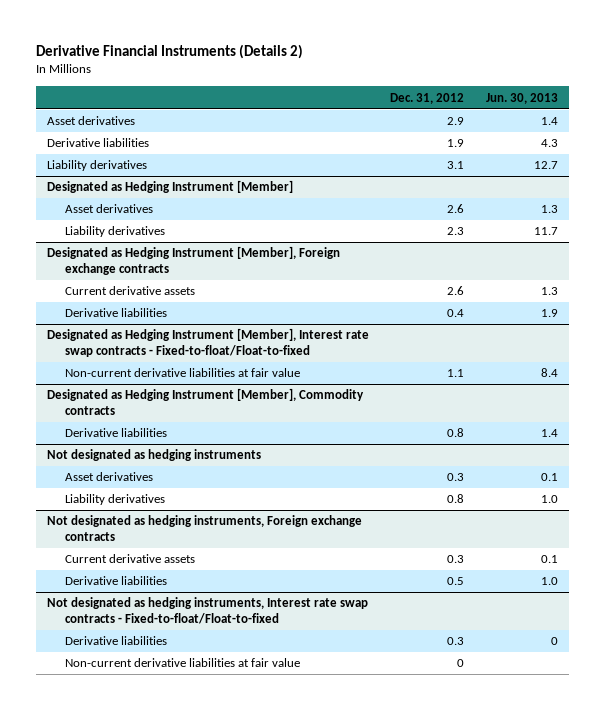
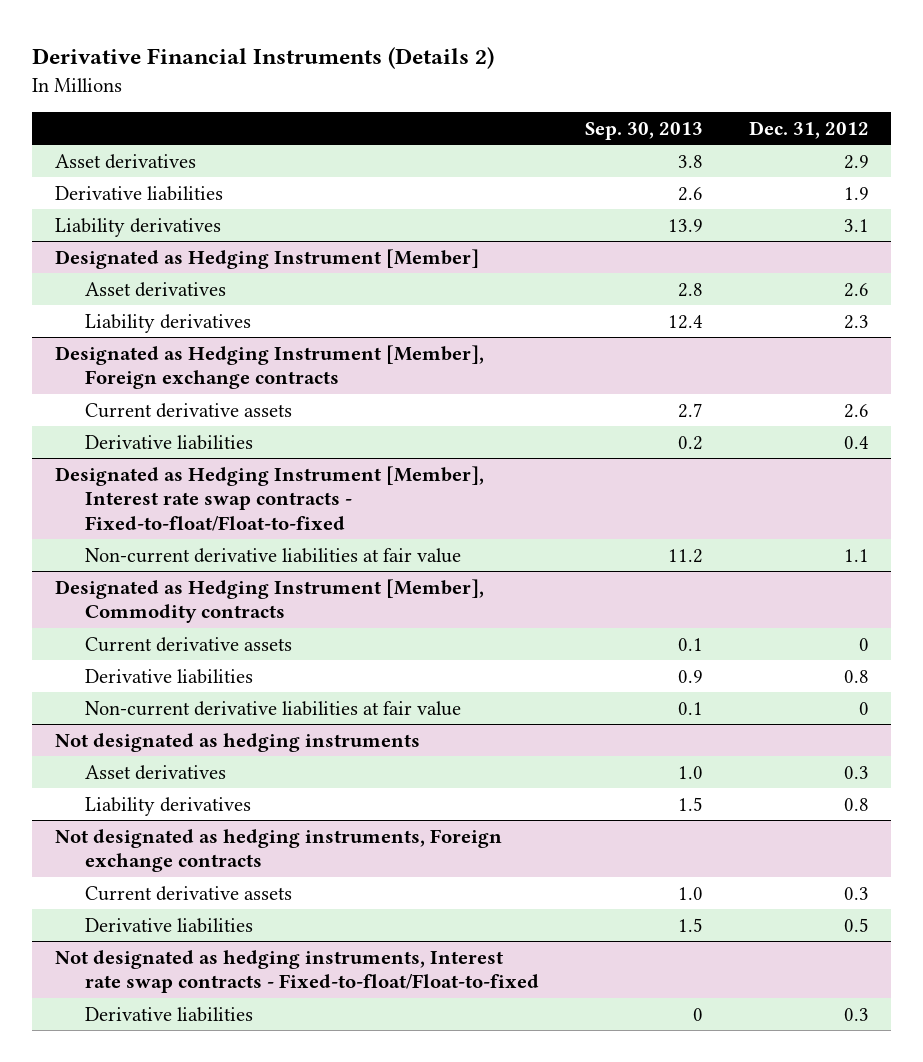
[485,92,558,104] Jun. 30, 2013 -> none
none -> [584,121,703,140] Sep. 30, 2013
none -> [84,636,292,652] Current derivative assets
none -> [84,700,461,716] Non-current derivative liabilities at fair value
[64,658,300,668] Non-current derivative liabilities at fair value -> none

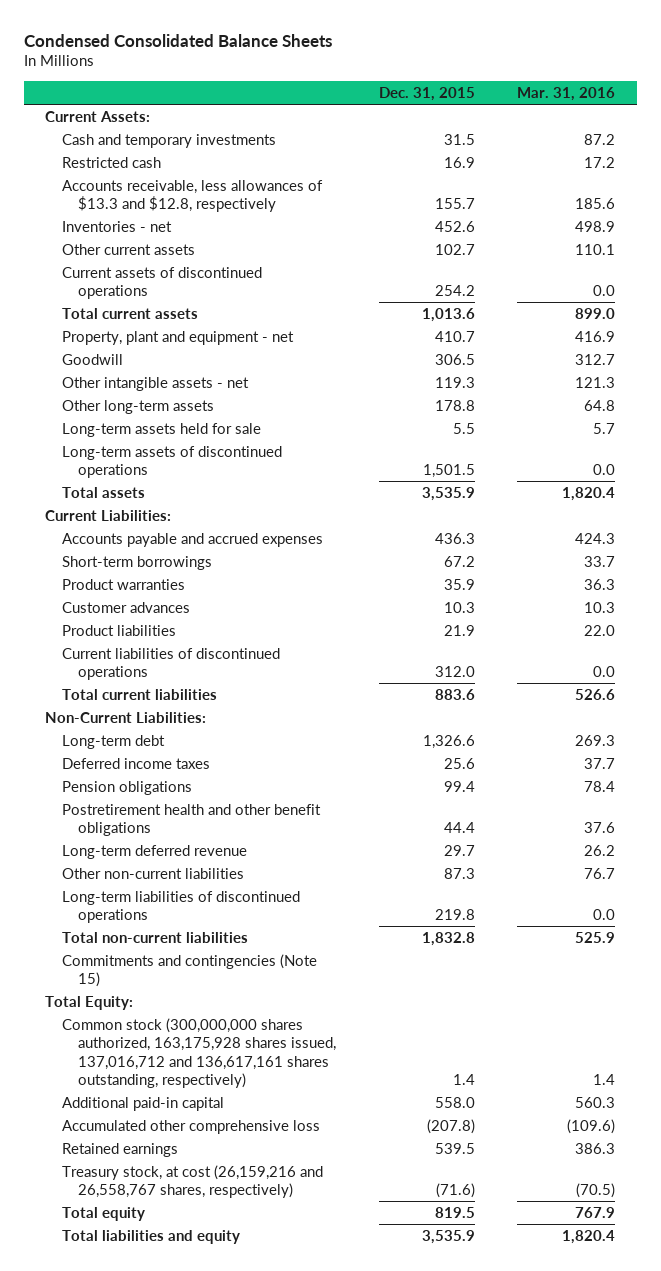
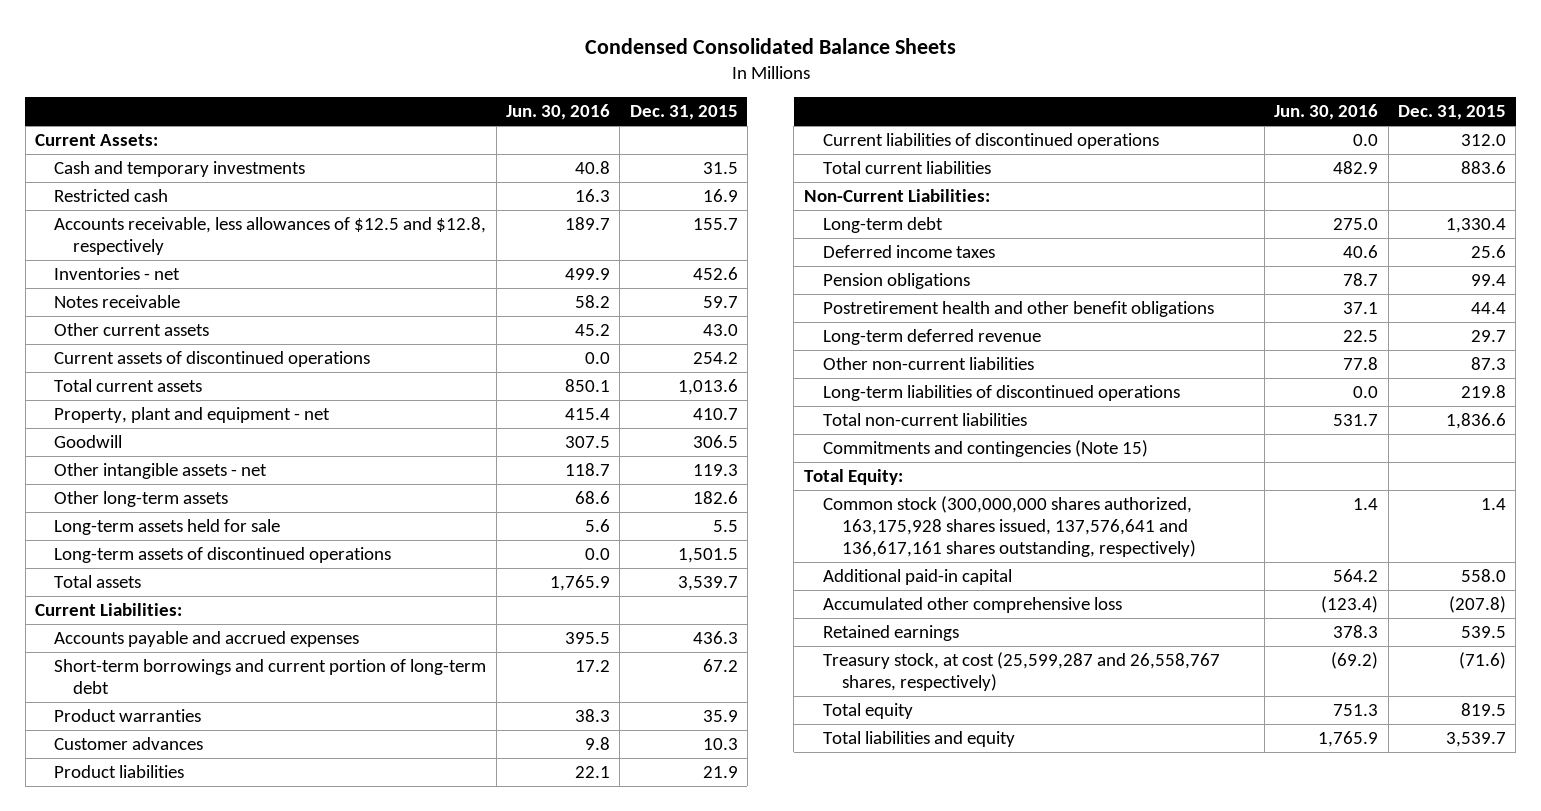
[517,86,616,101] Mar. 31, 2016 -> none
none -> [505,104,610,121] Jun. 30, 2016
[61,179,323,213] Accounts receivable, less allowances of $13.3 and $12.8, respectively -> [54,216,487,256] Accounts receivable, less allowances of $12.5 and $12.8, respectively
none -> [54,294,181,308] Notes receivable
[434,243,475,255] 102.7 -> [702,323,738,336] 43.0
[434,399,475,411] 178.8 -> [692,490,738,504] 182.6
[421,486,475,501] 3,535.9 -> [677,575,738,591] 3,539.7
[61,555,212,570] Short-term borrowings -> [54,658,487,695] Short-term borrowings and current portion of long-term debt
[422,734,475,749] 1,326.6 -> [1446,217,1507,233] 1,330.4
[421,931,475,946] 1,832.8 -> [1446,412,1507,429] 1,836.6
[61,1017,336,1089] Common stock (300,000,000 shares authorized, 163,175,928 shares issued, 137,016,712 and 136,617,161 shares outstanding, respectively) -> [822,495,1196,558] Common stock (300,000,000 shares authorized, 163,175,928 shares issued, 137,576,641 and 136,617,161 shares outstanding, respectively)
[61,1164,323,1199] Treasury stock, at cost (26,159,216 and 26,558,767 shares, respectively) -> [822,651,1220,692] Treasury stock, at cost (25,599,287 and 26,558,767 shares, respectively)
[421,1229,475,1244] 3,535.9 -> [1446,731,1507,747] 3,539.7

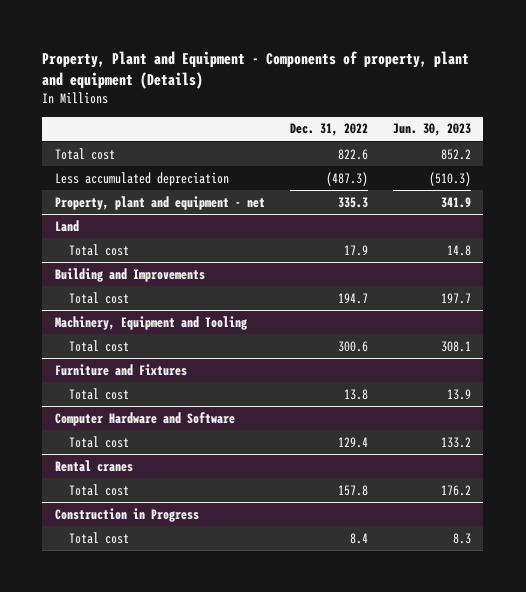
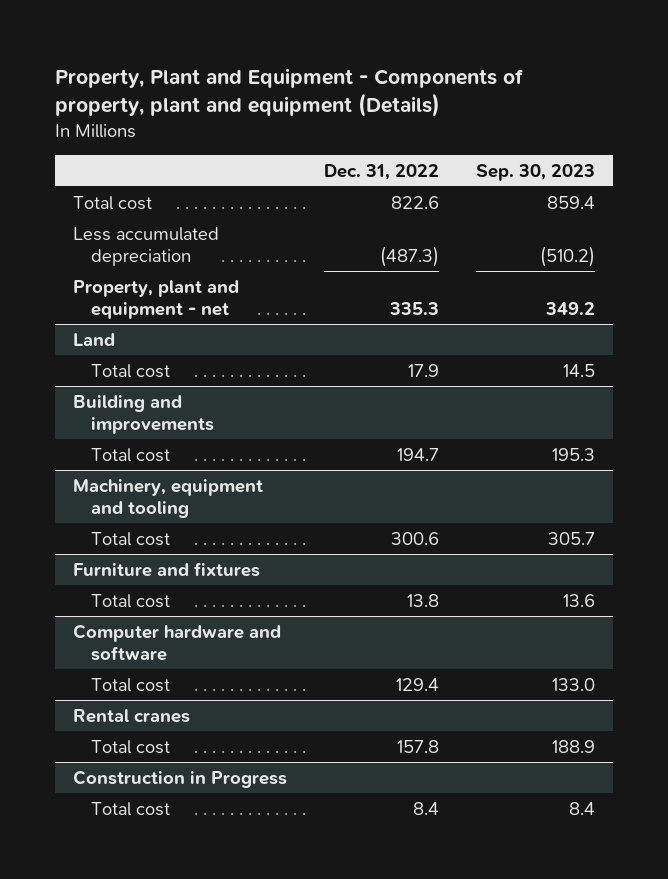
[392,123,471,137] Jun. 30, 2023 -> none
none -> [475,163,595,181] Sep. 30, 2023
[54,267,205,282] Building and Improvements -> [73,394,215,435] Building and improvements
[54,315,247,330] Machinery, Equipment and Tooling -> [73,478,264,519] Machinery, equipment and tooling
[54,363,187,376] Furniture and Fixtures -> [73,561,261,577] Furniture and fixtures
[54,411,235,426] Computer Hardware and Software -> [73,623,282,662] Computer hardware and software

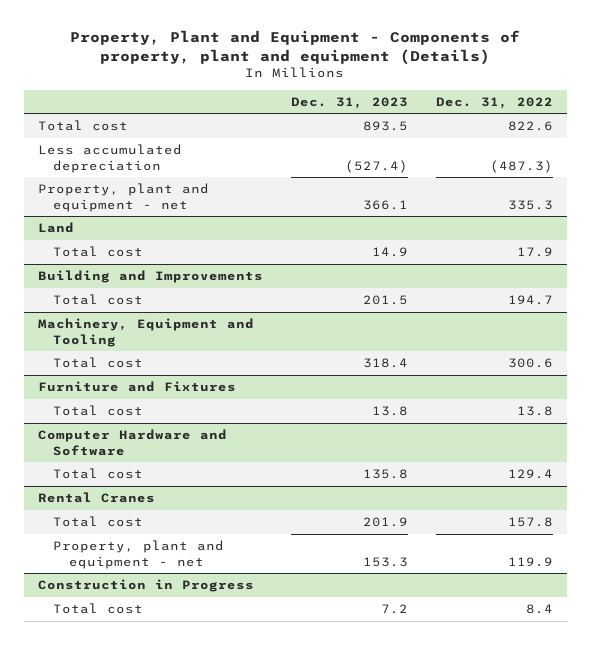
[475,163,595,181] Sep. 30, 2023 -> none
none -> [290,96,408,109] Dec. 31, 2023
[73,394,215,435] Building and improvements -> [37,270,263,284] Building and Improvements
[73,478,264,519] Machinery, equipment and tooling -> [37,318,254,347] Machinery, Equipment and Tooling
[73,561,261,577] Furniture and fixtures -> [37,381,236,393] Furniture and Fixtures
[73,623,282,662] Computer hardware and software -> [37,429,227,456] Computer Hardware and Software
[73,708,191,723] Rental cranes -> [37,492,155,504] Rental Cranes
none -> [53,540,225,569] Property, plant and equipment - net

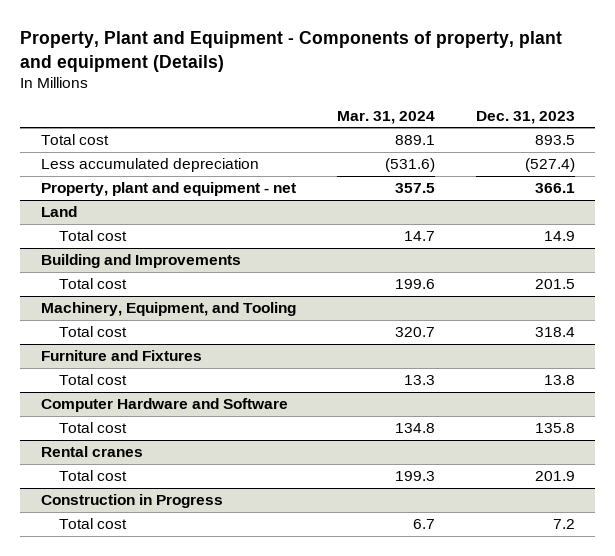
[435,96,553,109] Dec. 31, 2022 -> none
none -> [336,110,435,124] Mar. 31, 2024
[37,318,254,347] Machinery, Equipment and Tooling -> [40,302,296,317] Machinery, Equipment, and Tooling
[37,492,155,504] Rental Cranes -> [40,446,143,458] Rental cranes
[53,540,225,569] Property, plant and equipment - net -> none

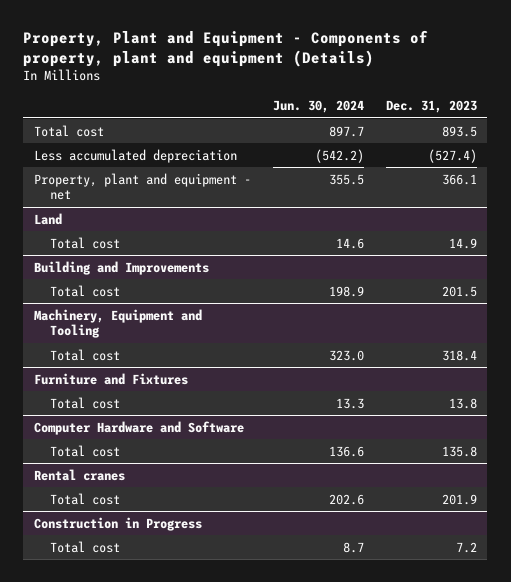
[336,110,435,124] Mar. 31, 2024 -> none
none -> [272,99,364,113] Jun. 30, 2024
[40,302,296,317] Machinery, Equipment, and Tooling -> [34,308,203,338] Machinery, Equipment and Tooling

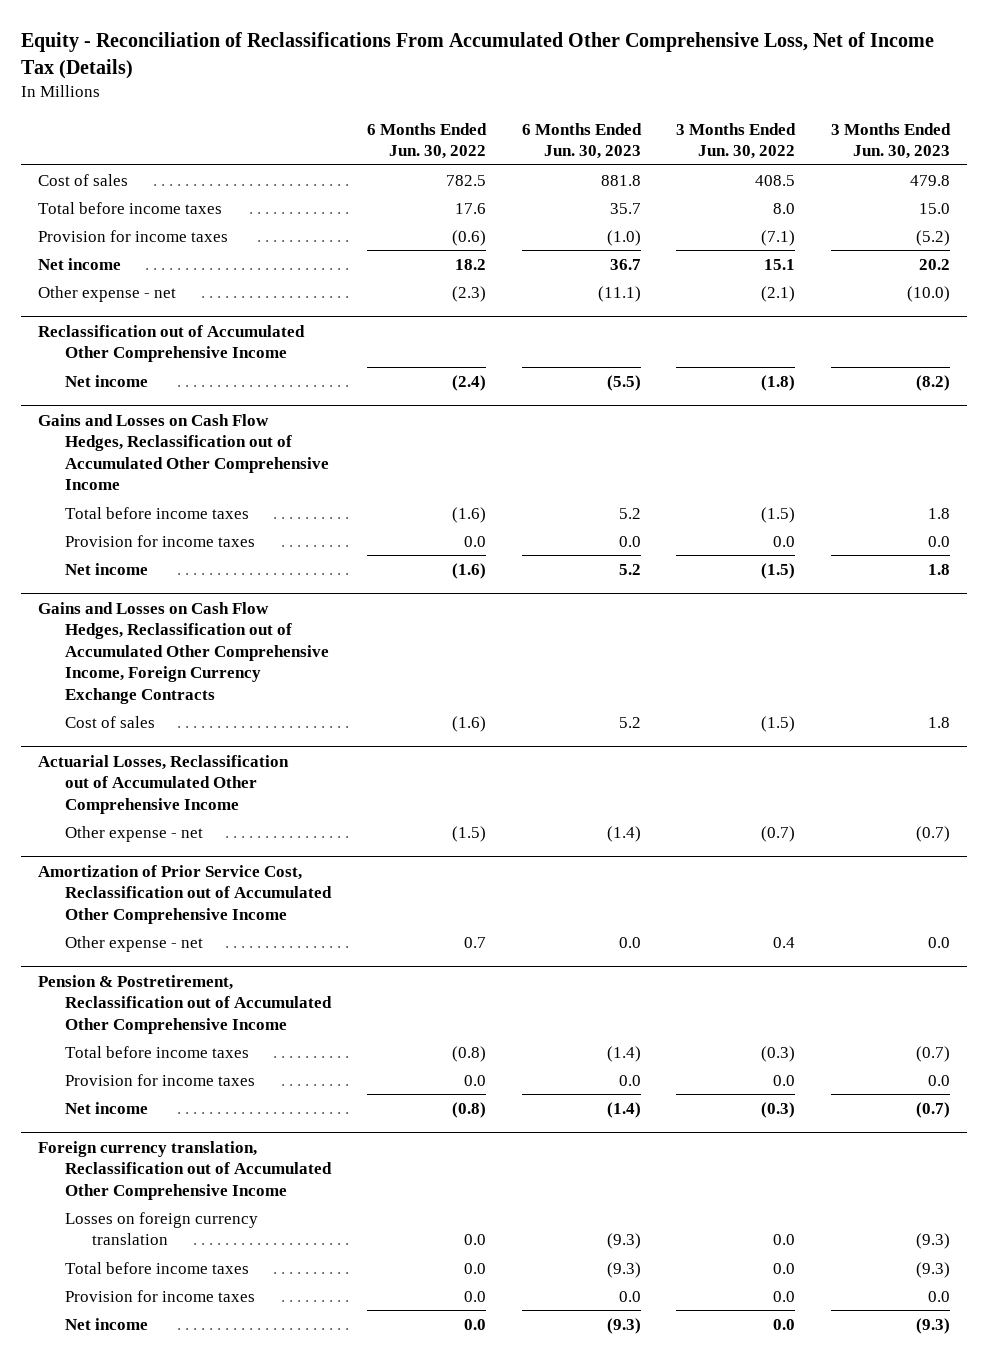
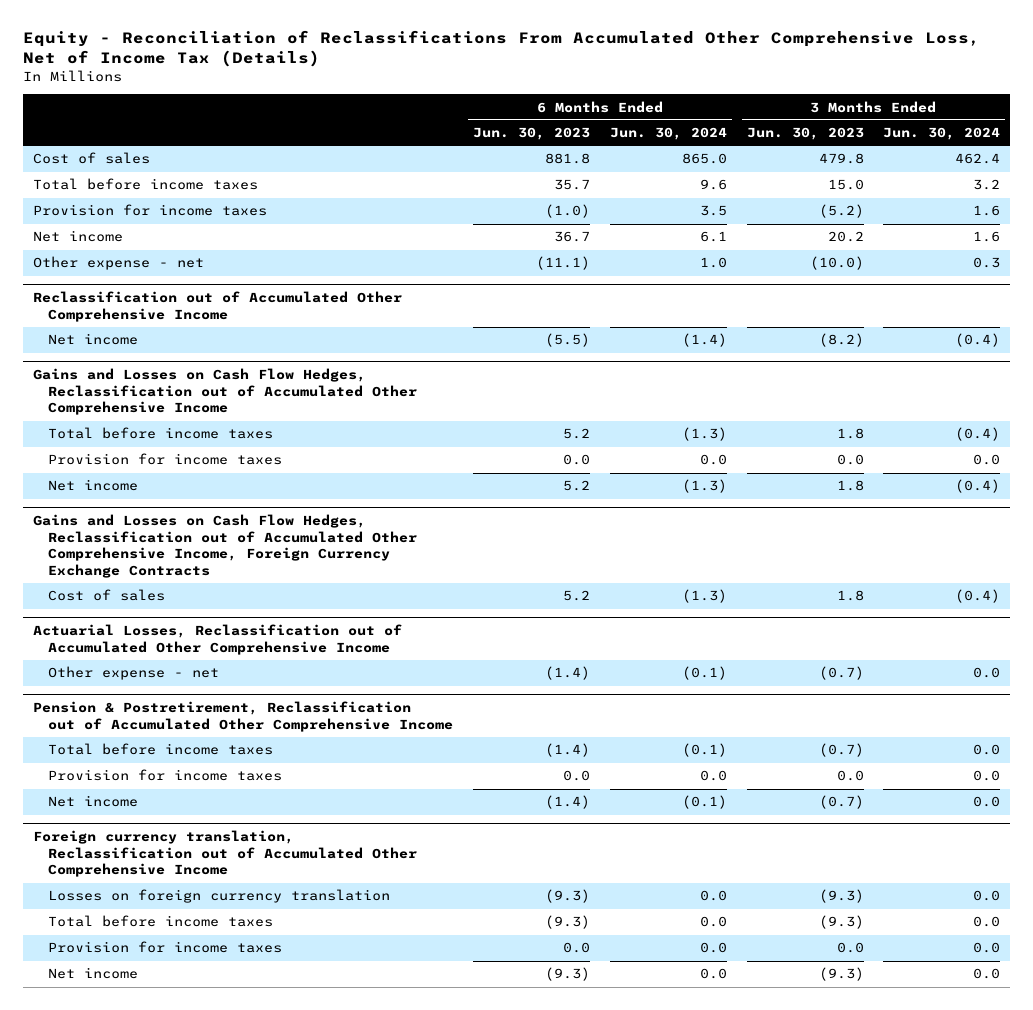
[366,122,487,160] 6 Months Ended Jun. 30, 2022 -> none
[676,122,797,160] 3 Months Ended Jun. 30, 2022 -> none
none -> [609,127,727,141] Jun. 30, 2024
none -> [883,127,1001,141] Jun. 30, 2024
[38,864,333,924] Amortization of Prior Service Cost, Reclassification out of Accumulated Other Comprehensive Income -> none
[65,935,204,952] Other expense - net -> none

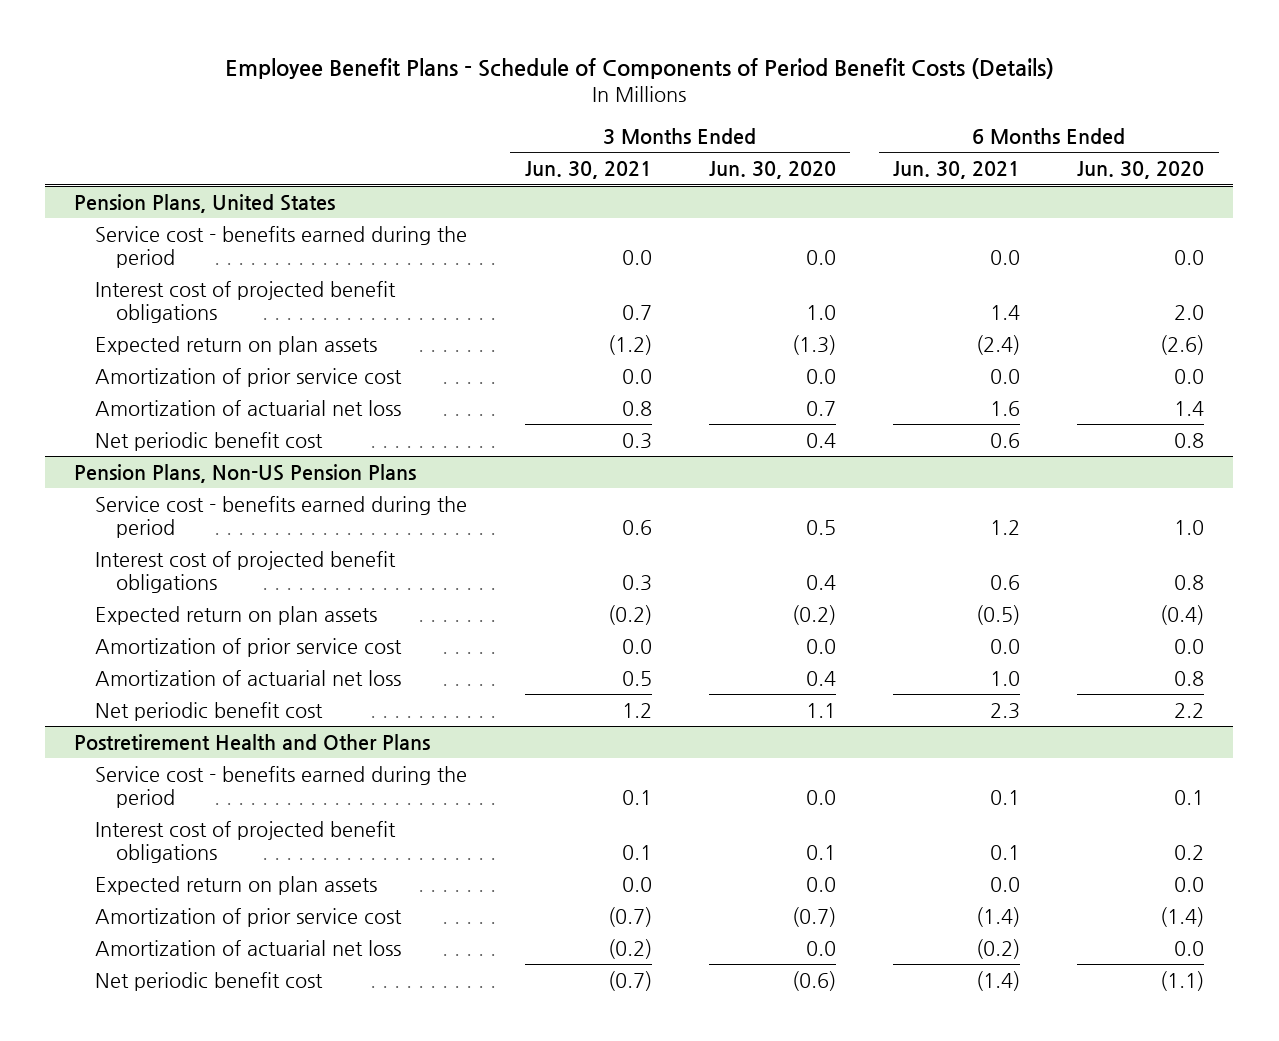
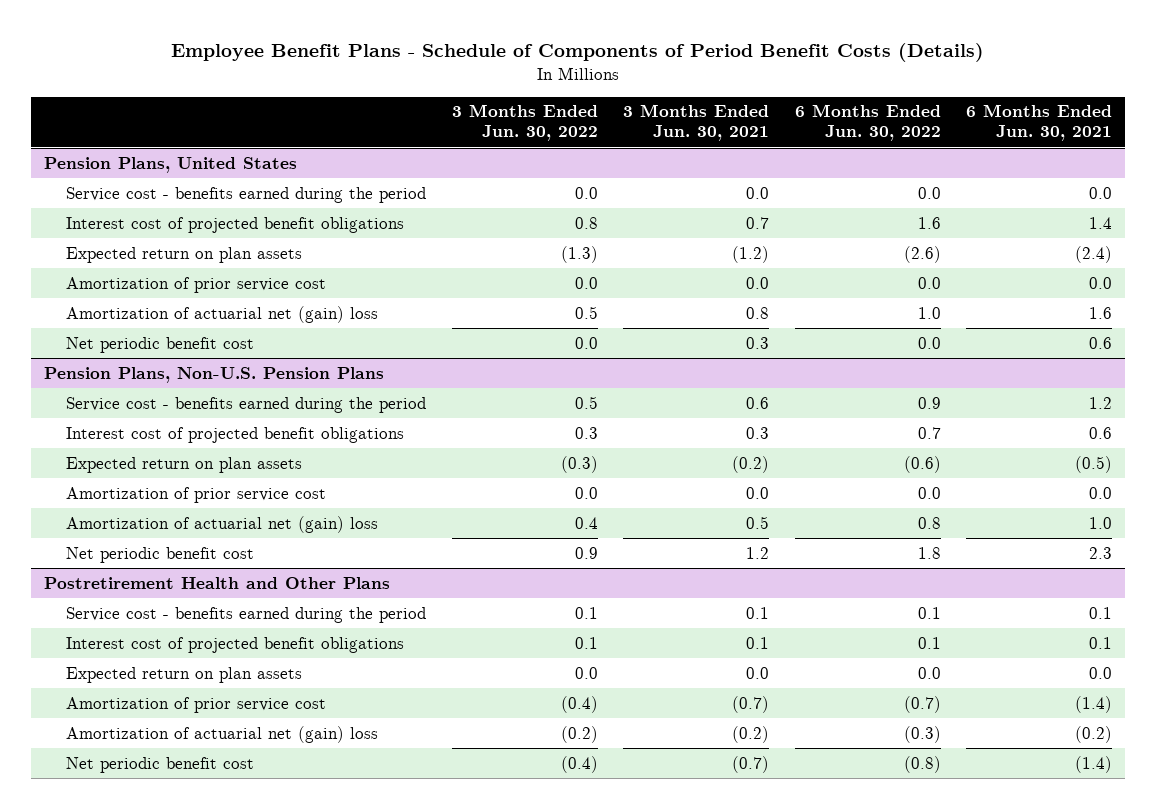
[708,161,836,180] Jun. 30, 2020 -> none
[1077,161,1205,180] Jun. 30, 2020 -> none
none -> [451,104,598,142] 3 Months Ended Jun. 30, 2022
none -> [794,104,941,142] 6 Months Ended Jun. 30, 2022
[95,399,402,416] Amortization of actuarial net loss -> [66,305,379,323] Amortization of actuarial net (gain) loss
[74,463,417,483] Pension Plans, Non-US Pension Plans -> [44,366,385,383] Pension Plans, Non-U.S. Pension Plans
[95,669,402,686] Amortization of actuarial net loss -> [66,515,379,533] Amortization of actuarial net (gain) loss
[95,939,402,956] Amortization of actuarial net loss -> [66,725,379,743] Amortization of actuarial net (gain) loss

